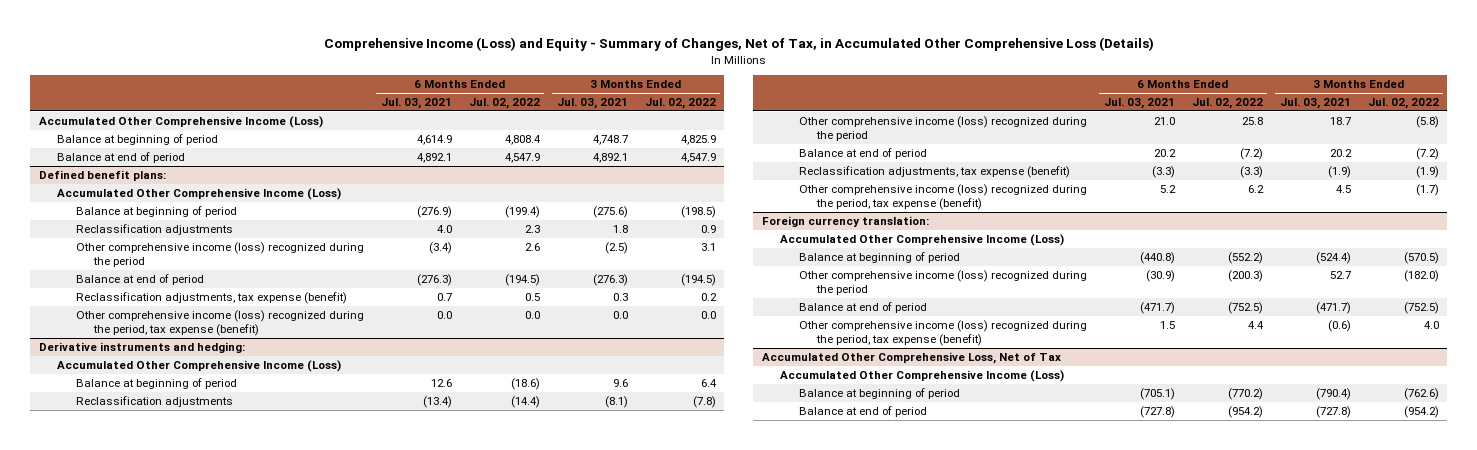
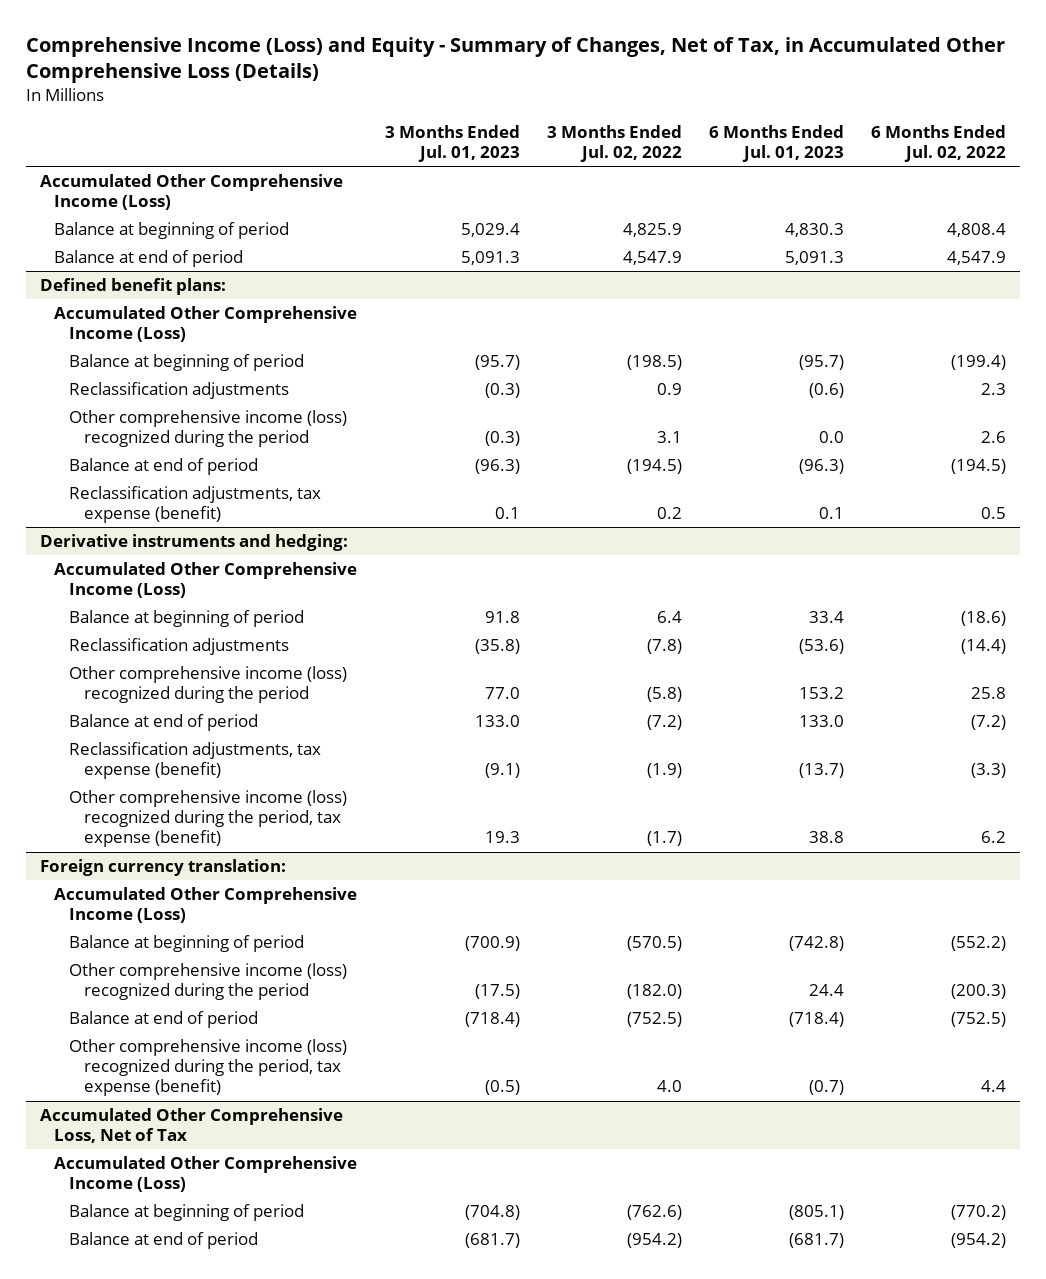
[380,98,452,110] Jul. 03, 2021 -> none
[556,98,628,110] Jul. 03, 2021 -> none
none -> [384,124,520,163] 3 Months Ended Jul. 01, 2023
none -> [708,124,844,163] 6 Months Ended Jul. 01, 2023
[75,309,364,336] Other comprehensive income (loss) recognized during the period, tax expense (benefit) -> none

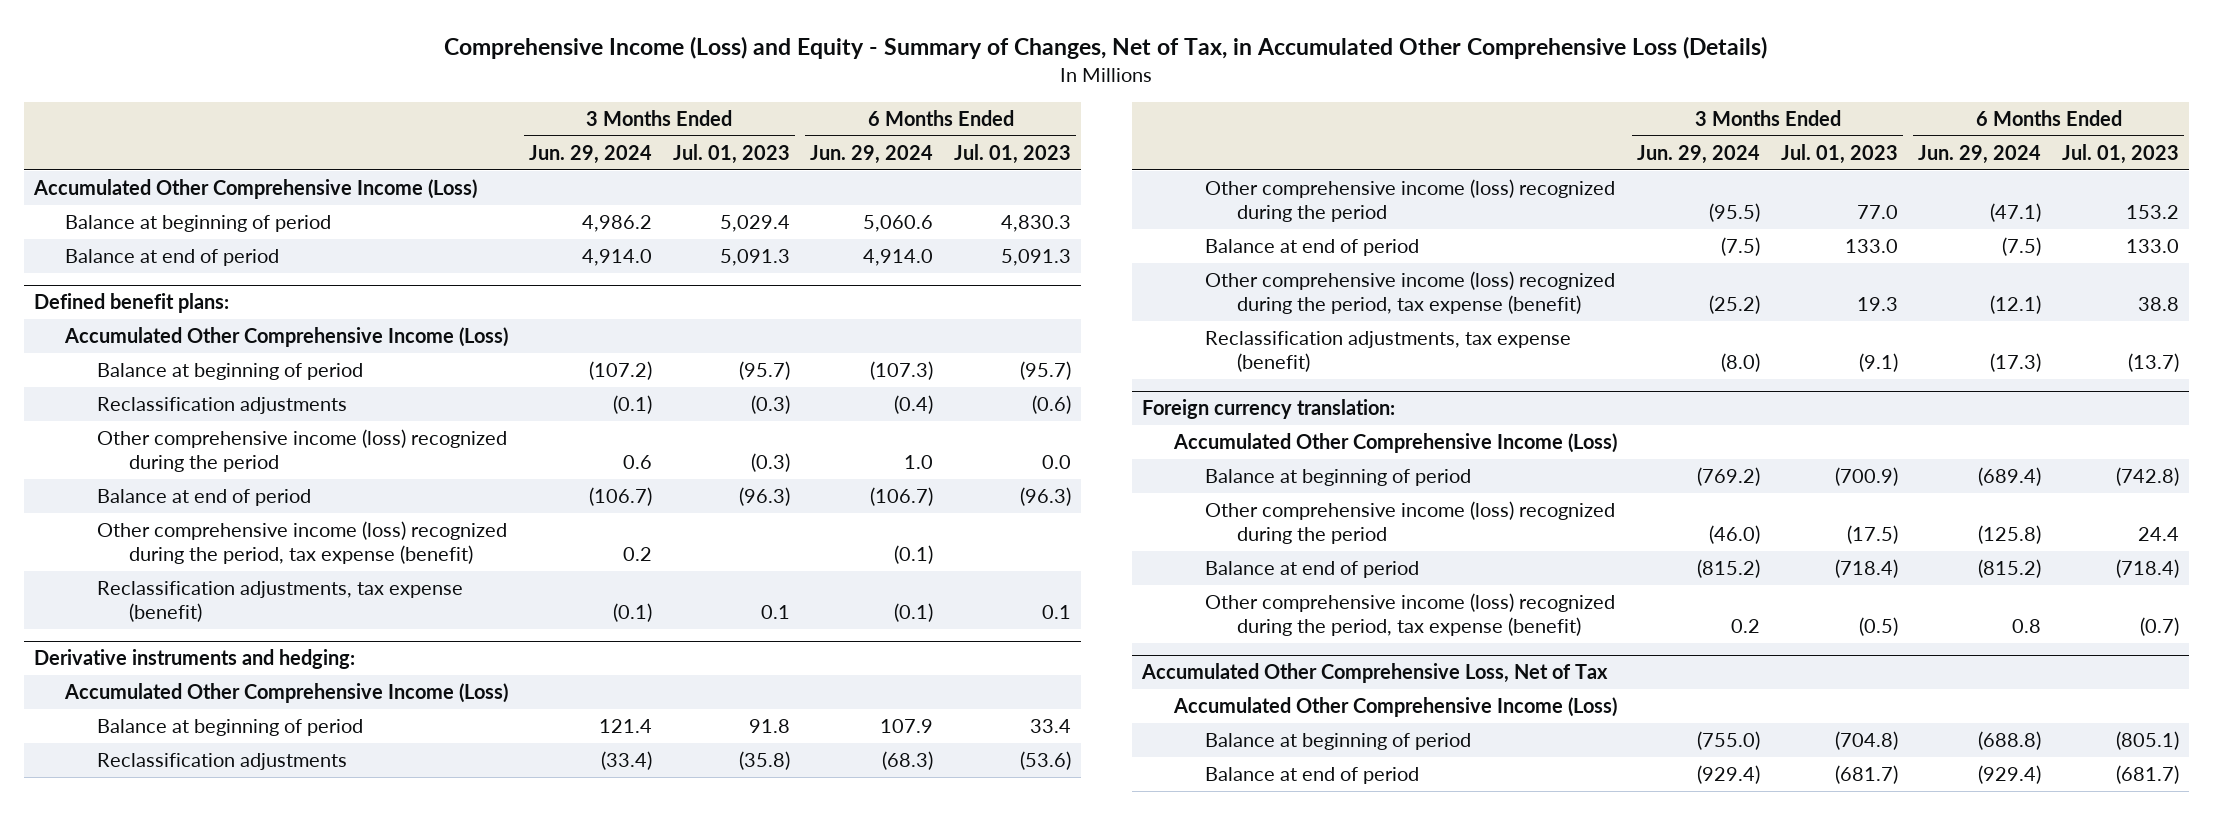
[546,124,682,163] 3 Months Ended Jul. 02, 2022 -> none
[870,124,1006,163] 6 Months Ended Jul. 02, 2022 -> none
none -> [529,144,653,164] Jun. 29, 2024
none -> [810,144,934,164] Jun. 29, 2024
none -> [96,521,507,565] Other comprehensive income (loss) recognized during the period, tax expense (benefit)
[69,742,322,780] Reclassification adjustments, tax expense (benefit) -> [1205,331,1572,373] Reclassification adjustments, tax expense (benefit)

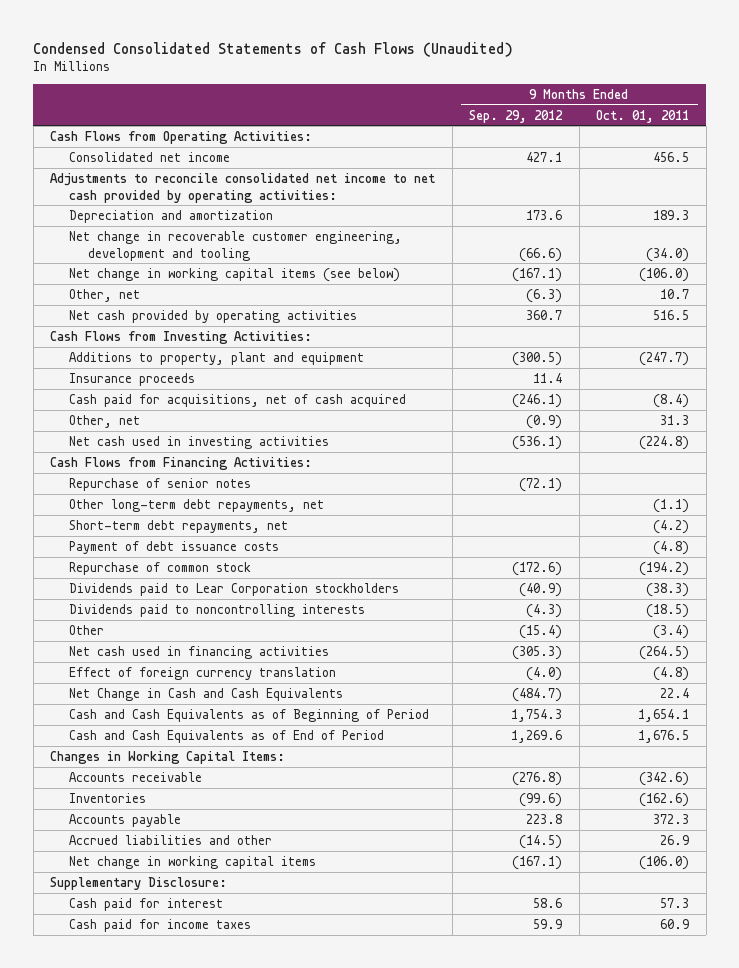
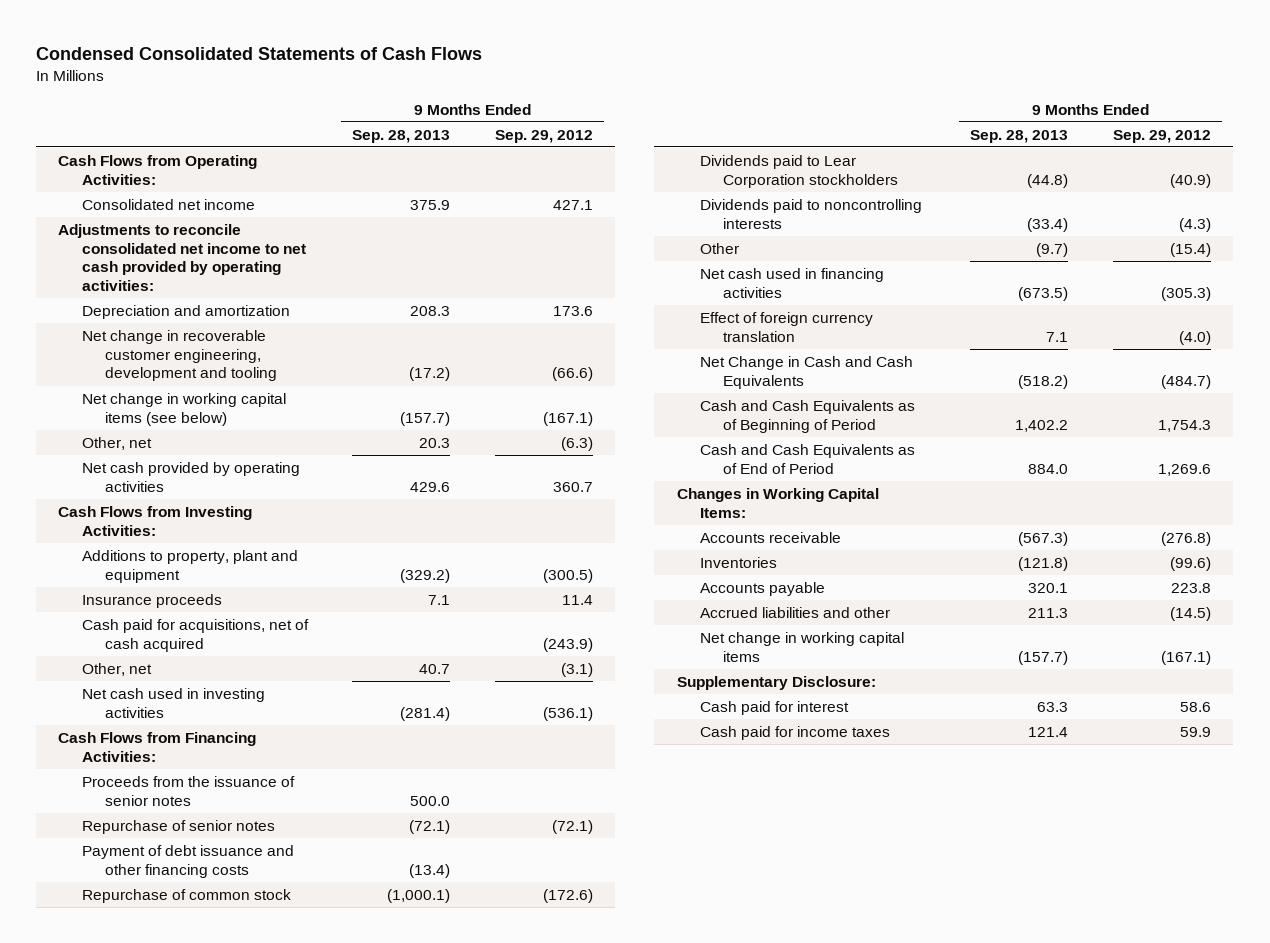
[33,41,514,57] Condensed Consolidated Statements of Cash Flows (Unaudited) -> [36,47,483,61] Condensed Consolidated Statements of Cash Flows
[596,109,690,123] Oct. 01, 2011 -> none
none -> [352,129,451,143] Sep. 28, 2013
[512,393,563,408] (246.1) -> [543,637,594,652] (243.9)
[526,414,563,429] (0.9) -> [561,662,594,677] (3.1)
none -> [81,775,295,806] Proceeds from the issuance of senior notes
[68,498,324,512] Other long-term debt repayments, net -> none
[68,519,288,533] Short-term debt repayments, net -> none
[68,540,279,554] Payment of debt issuance costs -> [81,844,294,878] Payment of debt issuance and other financing costs

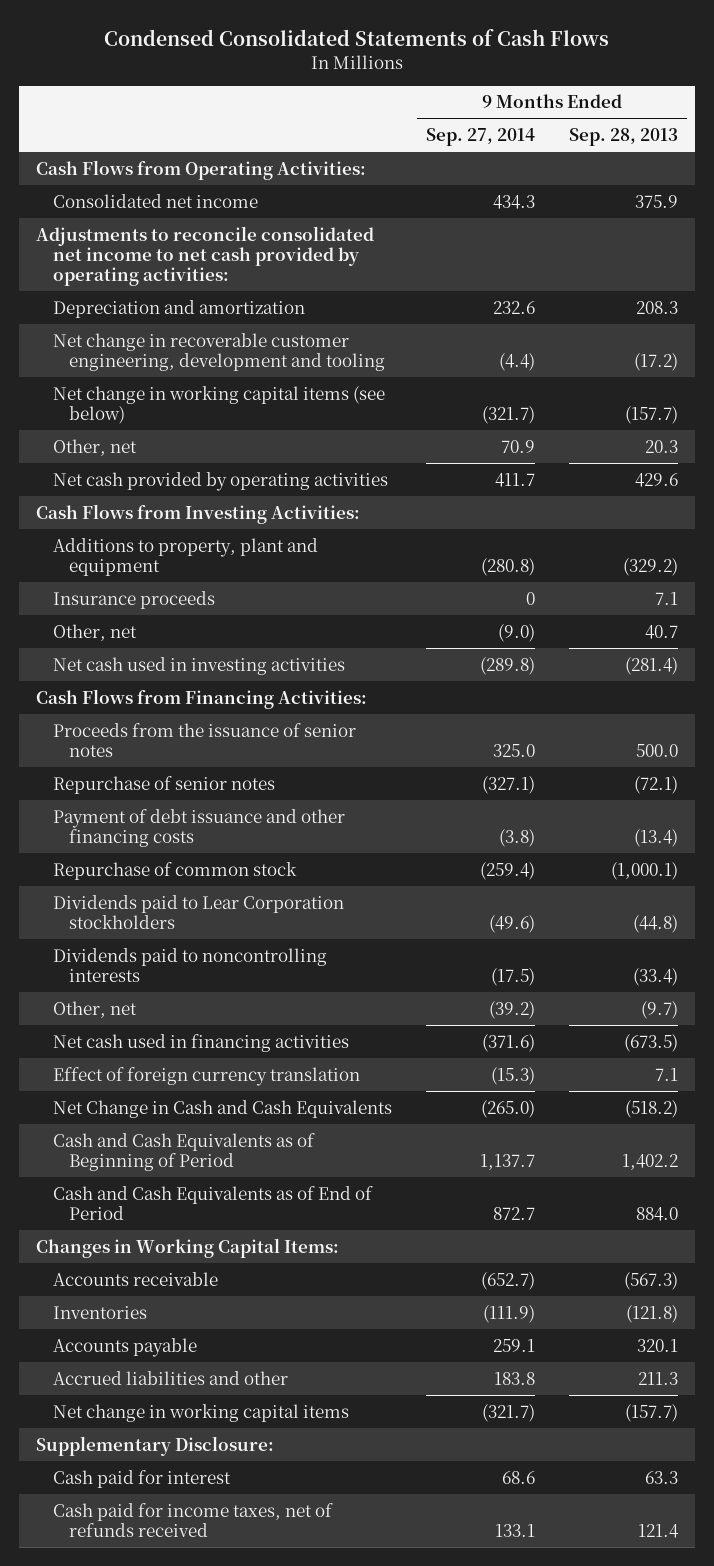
[495,129,594,143] Sep. 29, 2012 -> none
none -> [425,128,535,147] Sep. 27, 2014
[81,618,309,652] Cash paid for acquisitions, net of cash acquired -> none
[699,242,739,254] Other -> [52,1000,137,1018] Other, net
[699,725,890,740] Cash paid for income taxes -> [52,1502,333,1537] Cash paid for income taxes, net of refunds received

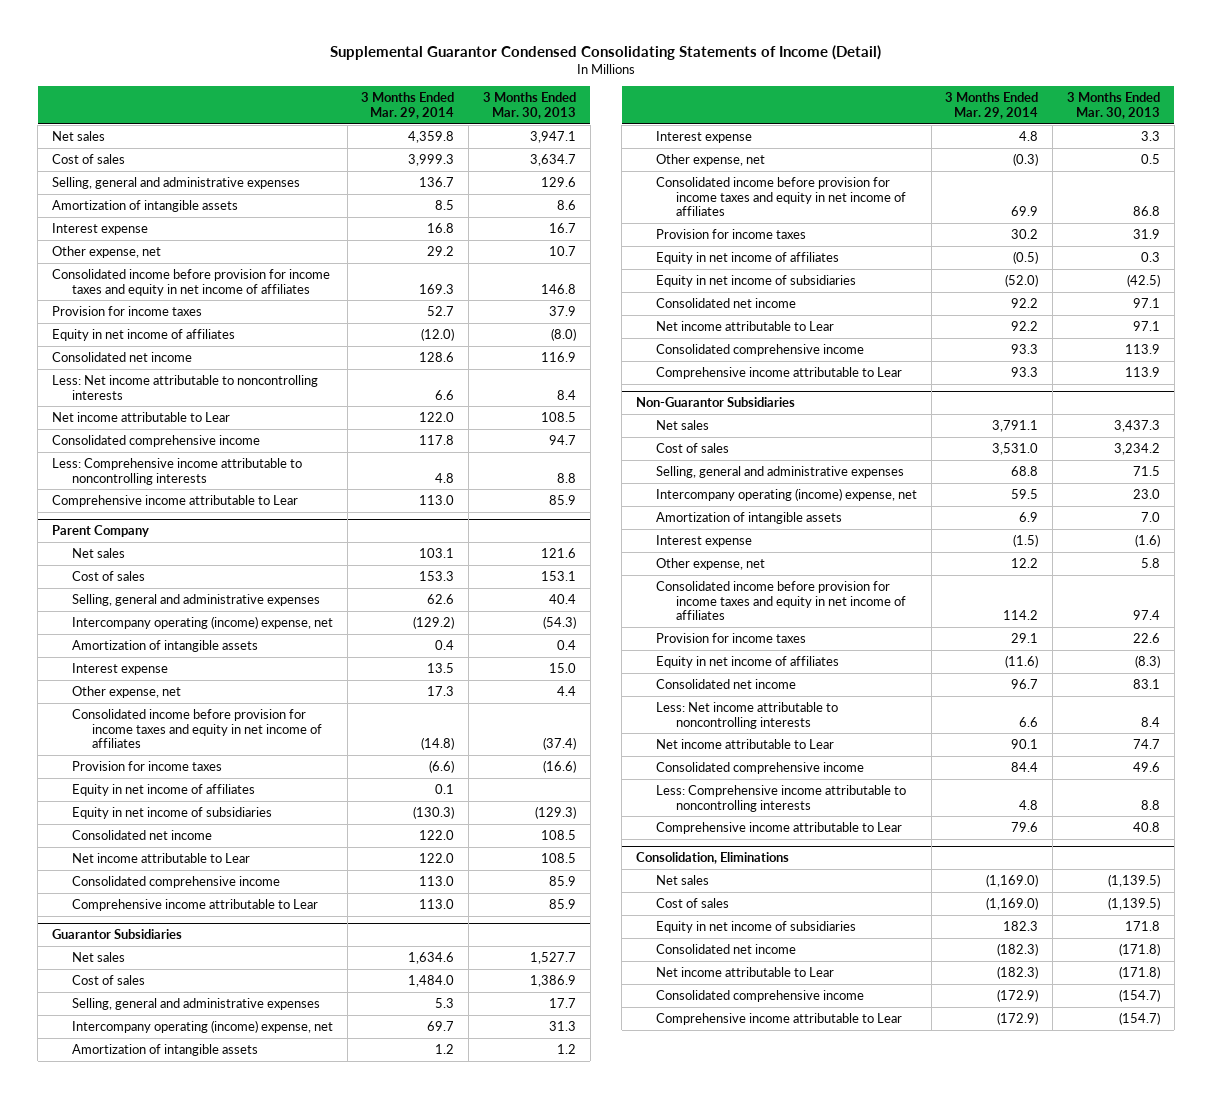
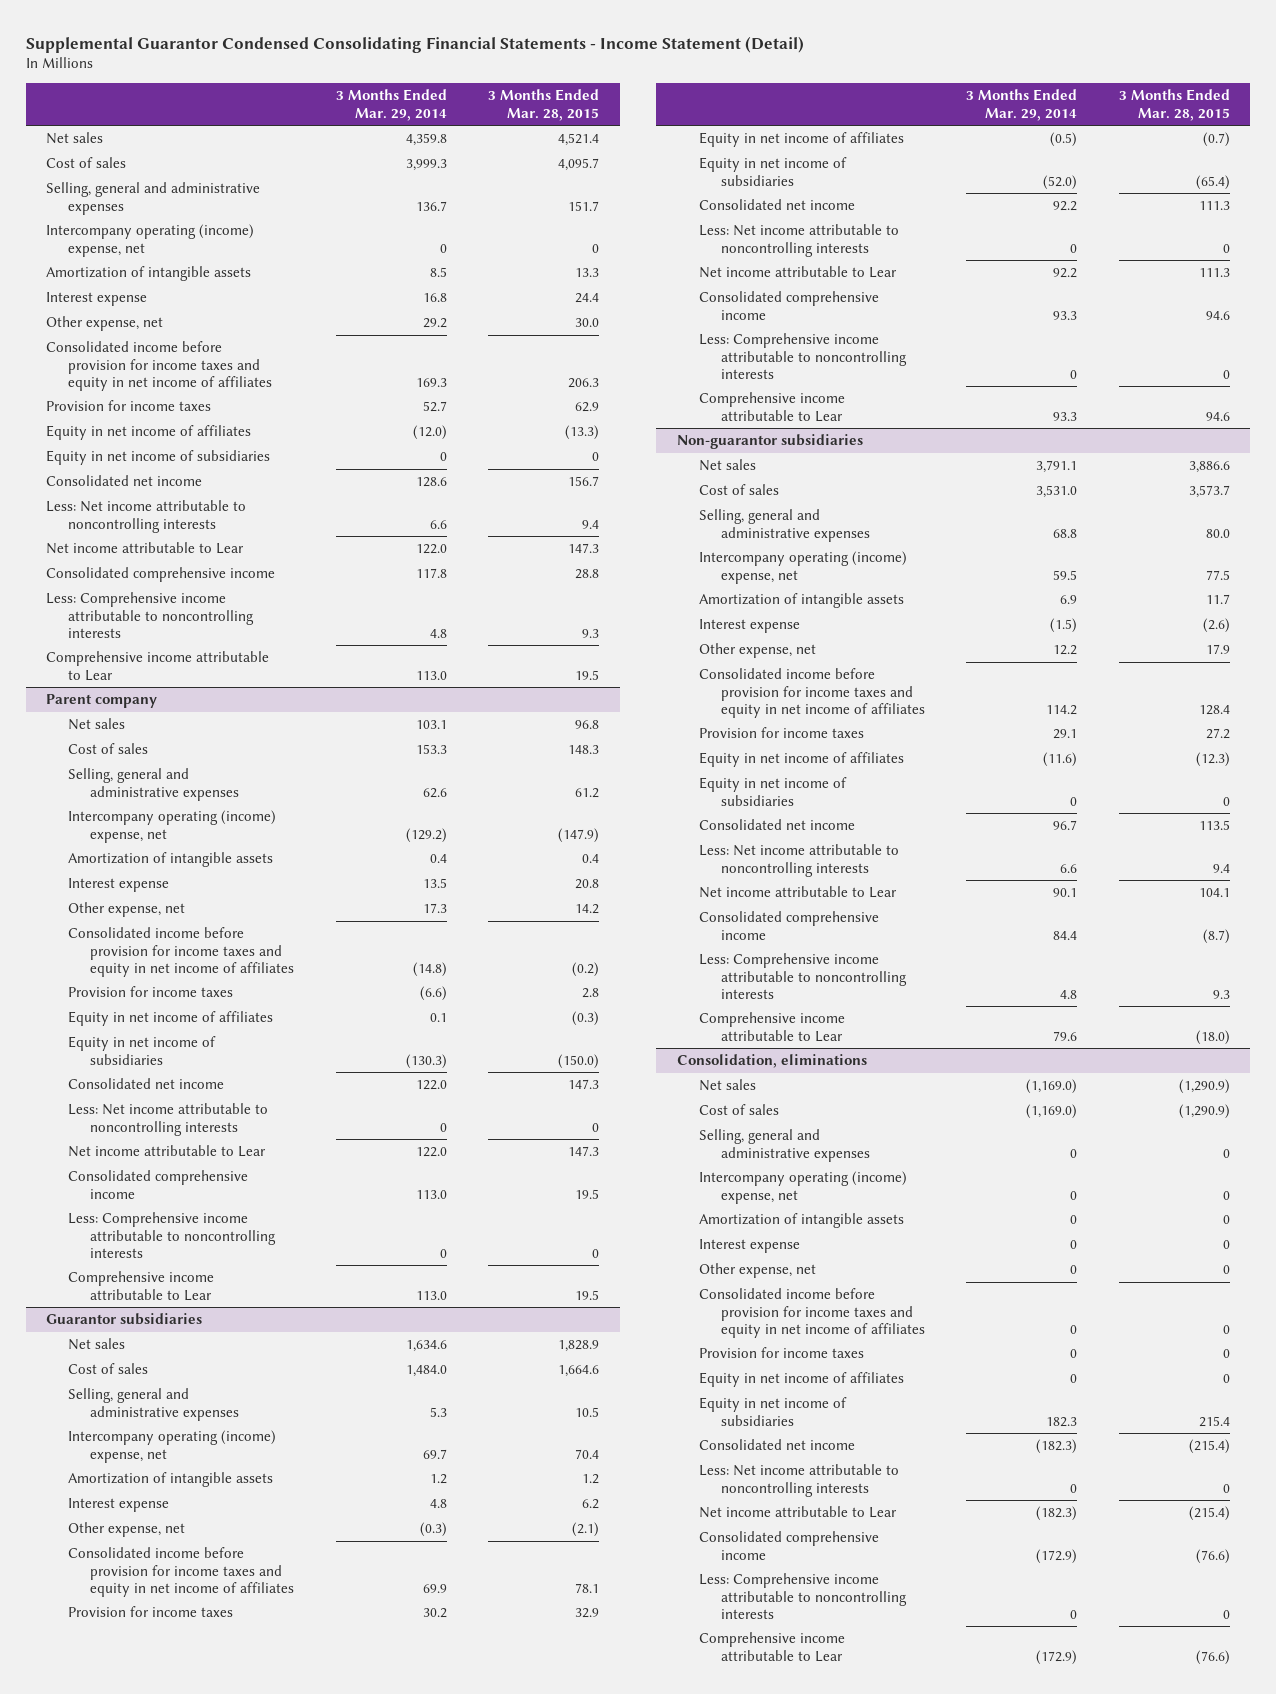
[329,45,881,61] Supplemental Guarantor Condensed Consolidating Statements of Income (Detail) -> [25,35,804,53] Supplemental Guarantor Condensed Consolidating Financial Statements - Income Statement (Detail)
[483,92,577,119] 3 Months Ended Mar. 30, 2013 -> none
none -> [487,89,599,121] 3 Months Ended Mar. 28, 2015
none -> [46,224,255,257] Intercompany operating (income) expense, net
none -> [46,450,271,466] Equity in net income of subsidiaries
[51,525,149,538] Parent Company -> [46,694,158,709] Parent company
none -> [68,1103,269,1136] Less: Net income attributable to noncontrolling interests
none -> [68,1212,277,1258] Less: Comprehensive income attributable to noncontrolling interests
[51,929,182,940] Guarantor Subsidiaries -> [46,1313,203,1326] Guarantor subsidiaries
none -> [699,224,900,257] Less: Net income attributable to noncontrolling interests
none -> [699,333,908,379] Less: Comprehensive income attributable to noncontrolling interests
[635,397,795,408] Non-Guarantor Subsidiaries -> [677,434,864,450] Non-guarantor subsidiaries
none -> [699,777,848,806] Equity in net income of subsidiaries
[635,852,789,865] Consolidation, Eliminations -> [677,1054,868,1069] Consolidation, eliminations
none -> [699,1129,871,1162] Selling, general and administrative expenses
none -> [699,1171,908,1204] Intercompany operating (income) expense, net
none -> [699,1213,905,1229] Amortization of intangible assets
none -> [699,1239,801,1254] Interest expense
none -> [699,1263,817,1279] Other expense, net
none -> [699,1288,926,1338] Consolidated income before provision for income taxes and equity in net income of affiliates
none -> [699,1347,865,1359] Provision for income taxes
none -> [699,1372,905,1388] Equity in net income of affiliates
none -> [699,1464,900,1497] Less: Net income attributable to noncontrolling interests
none -> [699,1573,908,1619] Less: Comprehensive income attributable to noncontrolling interests

